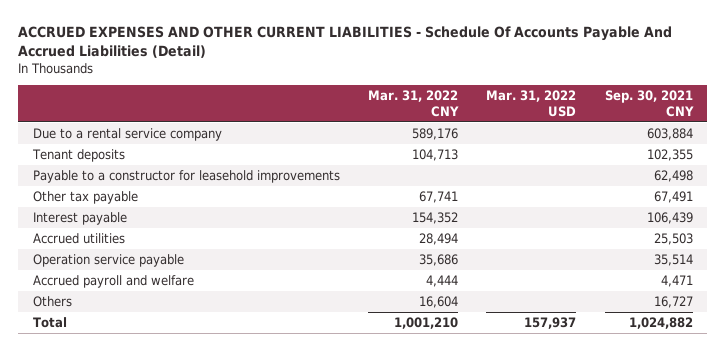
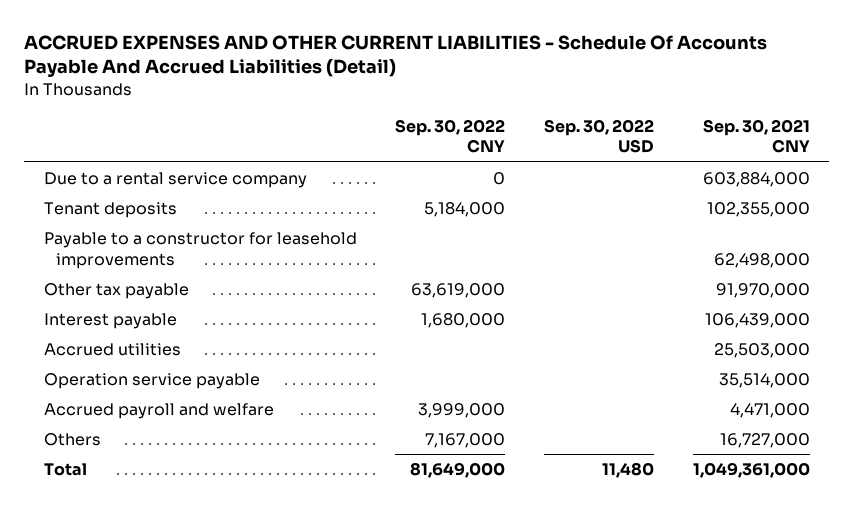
[367,90,459,117] Mar. 31, 2022 CNY -> none
[486,90,577,117] Mar. 31, 2022 USD -> none
none -> [395,118,506,154] Sep. 30, 2022 CNY
none -> [544,118,655,154] Sep. 30, 2022 USD
[646,128,693,141] 603,884 -> [702,172,810,188] 603,884,000
[646,149,693,162] 102,355 -> [706,202,810,218] 102,355,000
[653,170,693,183] 62,498 -> [713,252,810,268] 62,498,000
[653,191,693,204] 67,491 -> [715,283,810,299] 91,970,000
[646,212,693,225] 106,439 -> [704,313,810,329] 106,439,000
[653,233,693,246] 25,503 -> [713,343,810,359] 25,503,000
[653,254,693,267] 35,514 -> [718,373,810,389] 35,514,000
[660,275,693,288] 4,471 -> [729,403,810,419] 4,471,000
[653,296,693,309] 16,727 -> [719,433,810,449] 16,727,000
[628,317,693,330] 1,024,882 -> [692,462,810,479] 1,049,361,000

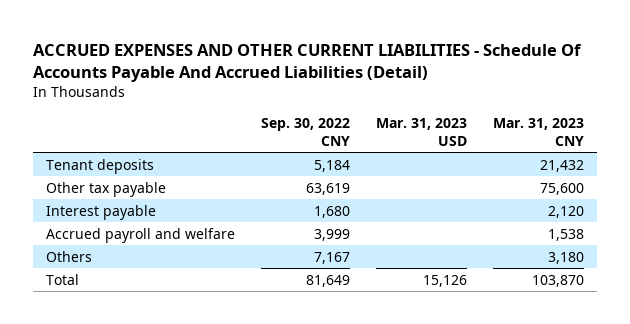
[544,118,655,154] Sep. 30, 2022 USD -> none
[702,118,810,154] Sep. 30, 2021 CNY -> none
none -> [375,117,467,146] Mar. 31, 2023 USD
none -> [492,117,584,146] Mar. 31, 2023 CNY
[43,172,307,189] Due to a rental service company -> none
[43,232,357,269] Payable to a constructor for leasehold improvements -> none
[43,343,181,357] Accrued utilities -> none
[43,373,260,390] Operation service payable -> none
[424,202,506,218] 5,184,000 -> [314,159,351,172] 5,184
[411,283,506,299] 63,619,000 -> [306,182,351,195] 63,619
[421,313,506,329] 1,680,000 -> [314,205,351,218] 1,680
[418,403,506,419] 3,999,000 -> [314,228,351,241] 3,999
[425,433,506,449] 7,167,000 -> [314,251,351,264] 7,167
[410,462,506,479] 81,649,000 -> [306,274,351,287] 81,649

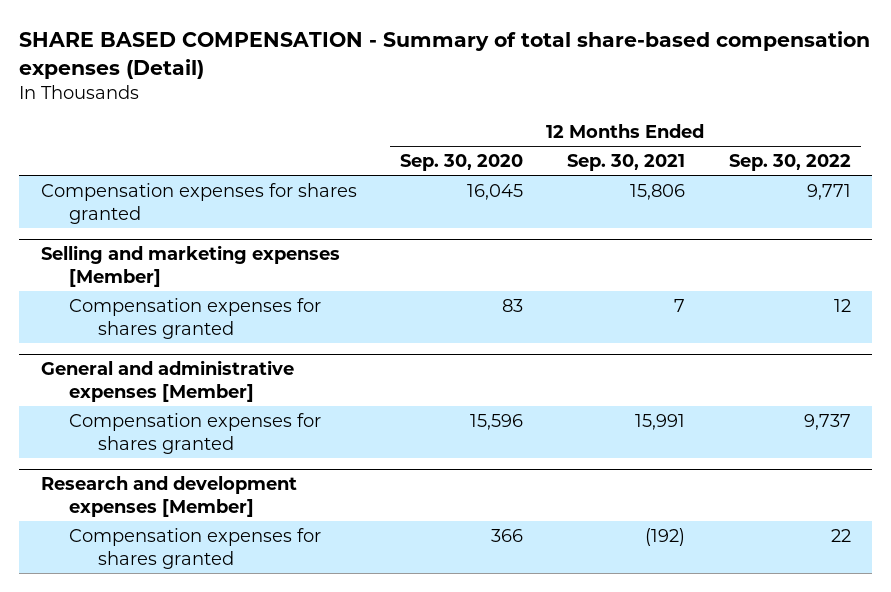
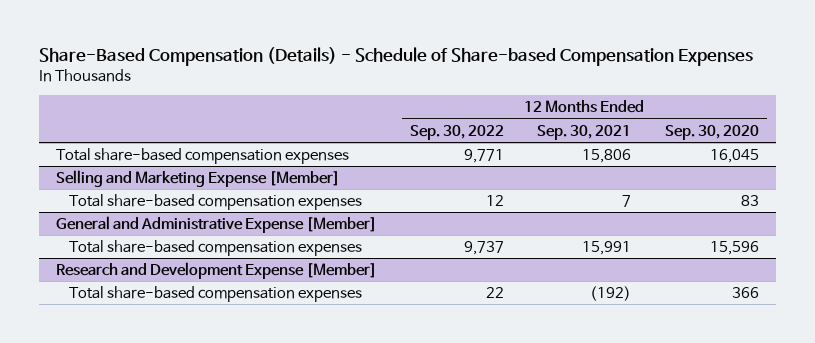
[19,31,871,80] SHARE BASED COMPENSATION - Summary of total share-based compensation expenses (Detail) -> [38,47,753,67] Share-Based Compensation (Details) - Schedule of Share-based Compensation Expenses
[40,182,357,224] Compensation expenses for shares granted -> [55,147,349,164] Total share-based compensation expenses
[40,245,340,288] Selling and marketing expenses [Member] -> [55,169,340,187] Selling and Marketing Expense [Member]
[69,297,322,339] Compensation expenses for shares granted -> [69,193,363,210] Total share-based compensation expenses
[40,360,294,403] General and administrative expenses [Member] -> [55,215,377,233] General and Administrative Expense [Member]
[69,412,322,454] Compensation expenses for shares granted -> [69,239,363,256] Total share-based compensation expenses
[40,476,297,518] Research and development expenses [Member] -> [55,261,377,279] Research and Development Expense [Member]
[69,527,322,569] Compensation expenses for shares granted -> [69,285,363,302] Total share-based compensation expenses

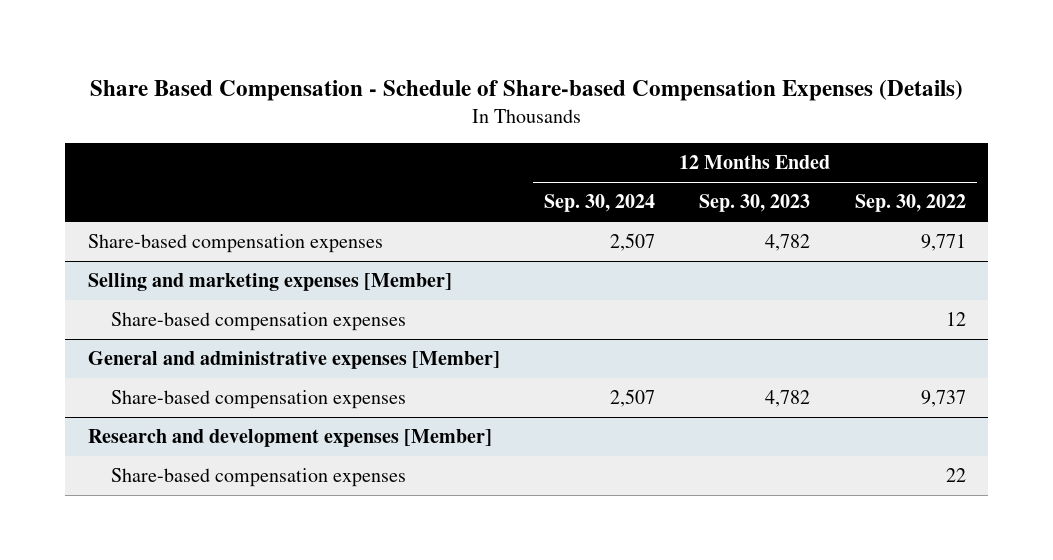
[38,47,753,67] Share-Based Compensation (Details) - Schedule of Share-based Compensation Expenses -> [89,80,963,102] Share Based Compensation - Schedule of Share-based Compensation Expenses (Details)
[537,124,632,140] Sep. 30, 2021 -> none
[664,124,759,140] Sep. 30, 2020 -> none
none -> [543,194,655,213] Sep. 30, 2024
none -> [699,194,811,213] Sep. 30, 2023
[55,147,349,164] Total share-based compensation expenses -> [87,234,383,254] Share-based compensation expenses
[55,169,340,187] Selling and Marketing Expense [Member] -> [87,273,452,292] Selling and marketing expenses [Member]
[69,193,363,210] Total share-based compensation expenses -> [111,312,407,332] Share-based compensation expenses
[55,215,377,233] General and Administrative Expense [Member] -> [87,351,500,370] General and administrative expenses [Member]
[69,239,363,256] Total share-based compensation expenses -> [111,390,407,410] Share-based compensation expenses
[55,261,377,279] Research and Development Expense [Member] -> [87,429,492,448] Research and development expenses [Member]
[69,285,363,302] Total share-based compensation expenses -> [111,468,407,488] Share-based compensation expenses

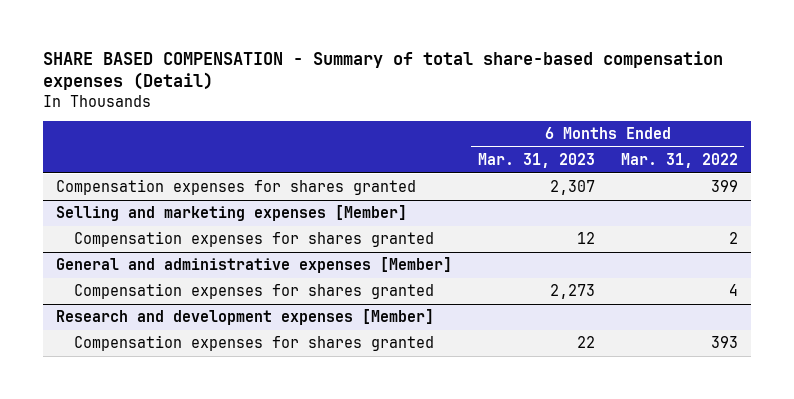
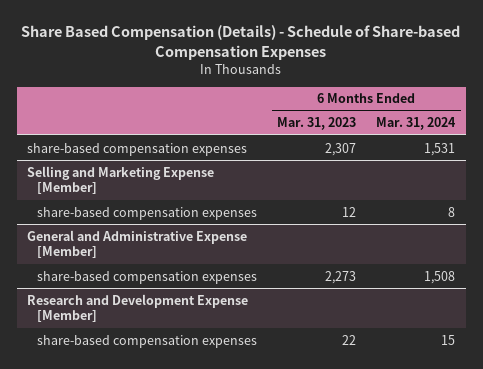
[42,50,723,91] SHARE BASED COMPENSATION - Summary of total share-based compensation expenses (Detail) -> [21,24,461,60] Share Based Compensation (Details) - Schedule of Share-based Compensation Expenses
[620,153,738,169] Mar. 31, 2022 -> none
none -> [376,117,457,131] Mar. 31, 2024
[55,179,416,196] Compensation expenses for shares granted -> [27,142,248,156] share-based compensation expenses
[55,205,407,222] Selling and marketing expenses [Member] -> [27,165,215,195] Selling and Marketing Expense [Member]
[73,231,434,248] Compensation expenses for shares granted -> [37,206,258,220] share-based compensation expenses
[55,257,452,274] General and administrative expenses [Member] -> [27,229,248,259] General and Administrative Expense [Member]
[73,283,434,300] Compensation expenses for shares granted -> [37,270,258,284] share-based compensation expenses
[55,309,434,326] Research and development expenses [Member] -> [27,293,249,323] Research and Development Expense [Member]
[73,335,434,352] Compensation expenses for shares granted -> [37,334,258,348] share-based compensation expenses

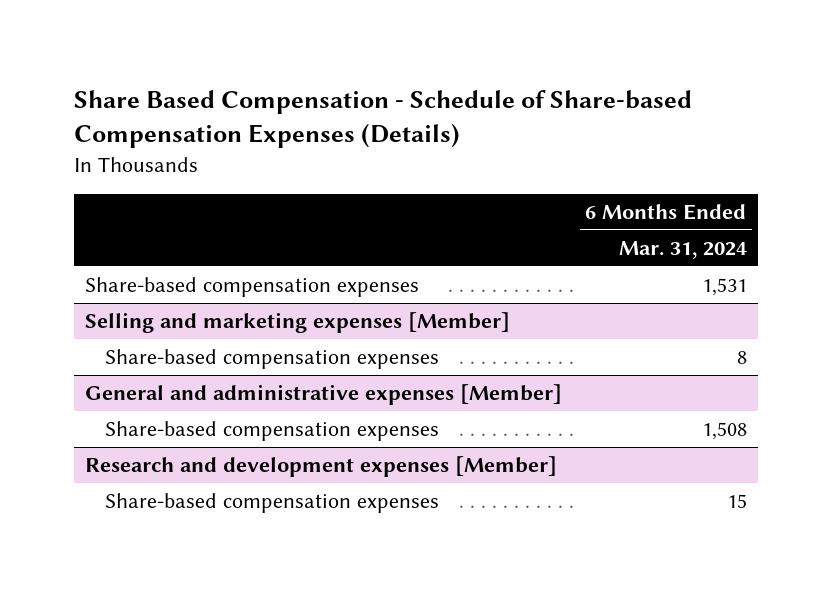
[21,24,461,60] Share Based Compensation (Details) - Schedule of Share-based Compensation Expenses -> [73,90,692,149] Share Based Compensation - Schedule of Share-based Compensation Expenses (Details)
[277,117,357,131] Mar. 31, 2023 -> none
[27,142,248,156] share-based compensation expenses -> [85,277,420,298] Share-based compensation expenses
[27,165,215,195] Selling and Marketing Expense [Member] -> [85,312,511,334] Selling and marketing expenses [Member]
[37,206,258,220] share-based compensation expenses -> [104,349,439,370] Share-based compensation expenses
[27,229,248,259] General and Administrative Expense [Member] -> [85,384,563,406] General and administrative expenses [Member]
[37,270,258,284] share-based compensation expenses -> [104,421,439,442] Share-based compensation expenses
[27,293,249,323] Research and Development Expense [Member] -> [85,456,558,478] Research and development expenses [Member]
[37,334,258,348] share-based compensation expenses -> [104,493,439,514] Share-based compensation expenses

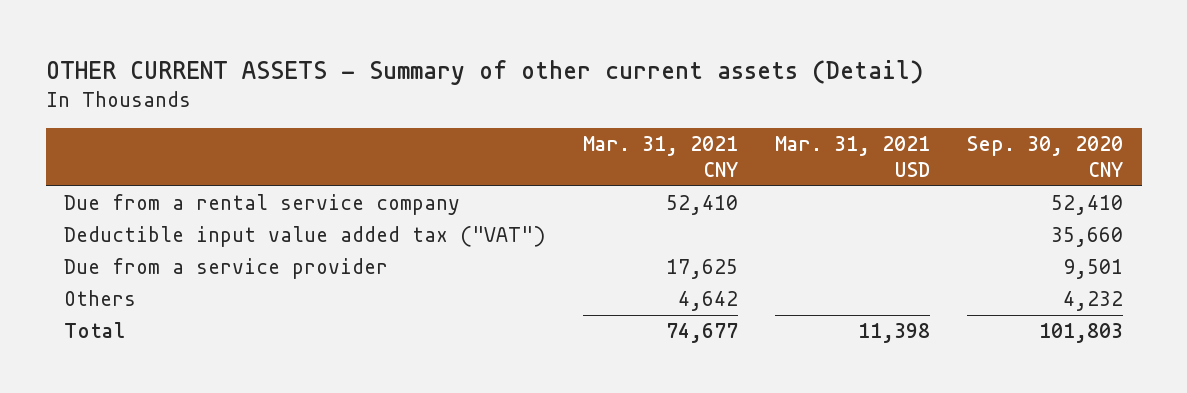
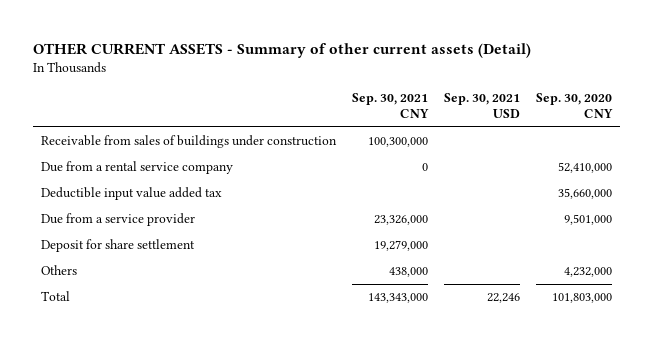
[583,136,739,177] Mar. 31, 2021 CNY -> none
[775,136,931,177] Mar. 31, 2021 USD -> none
none -> [352,93,430,119] Sep. 30, 2021 CNY
none -> [444,93,521,119] Sep. 30, 2021 USD
none -> [41,135,338,149] Receivable from sales of buildings under construction
[1051,195,1124,216] 52,410 -> [558,162,613,174] 52,410,000
[64,226,547,248] Deductible input value added tax ("VAT") -> [41,187,223,201] Deductible input value added tax
[1051,227,1124,248] 35,660 -> [558,188,613,200] 35,660,000
[1063,259,1124,280] 9,501 -> [564,214,613,226] 9,501,000
none -> [41,239,196,253] Deposit for share settlement
[1063,291,1124,312] 4,232 -> [564,267,613,278] 4,232,000
[1039,323,1124,344] 101,803 -> [552,293,613,304] 101,803,000

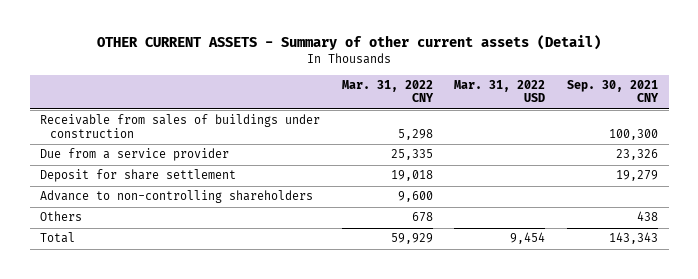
[444,93,521,119] Sep. 30, 2021 USD -> none
[536,93,614,119] Sep. 30, 2020 CNY -> none
none -> [341,80,434,103] Mar. 31, 2022 CNY
none -> [454,80,546,103] Mar. 31, 2022 USD
[41,161,234,175] Due from a rental service company -> none
[41,187,223,201] Deductible input value added tax -> none
[368,137,429,148] 100,300,000 -> [608,128,658,140] 100,300
[374,215,429,226] 23,326,000 -> [615,149,658,161] 23,326
[374,240,429,252] 19,279,000 -> [615,170,658,182] 19,279
none -> [40,190,314,204] Advance to non-controlling shareholders
[389,267,429,278] 438,000 -> [636,211,658,222] 438
[368,293,429,304] 143,343,000 -> [608,232,658,245] 143,343

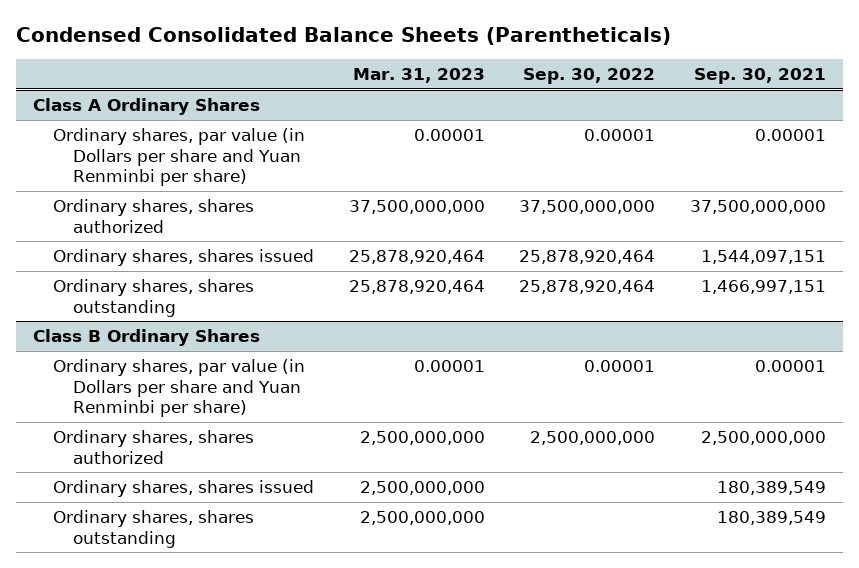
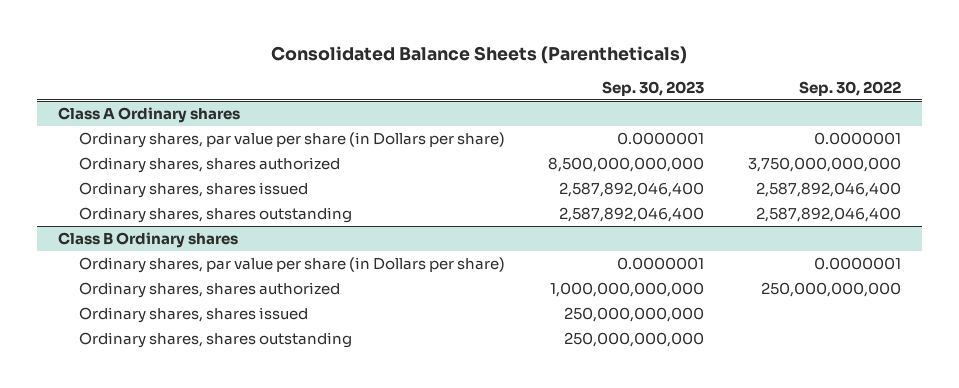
[16,27,672,46] Condensed Consolidated Balance Sheets (Parentheticals) -> [271,45,688,64] Consolidated Balance Sheets (Parentheticals)
[352,68,485,84] Mar. 31, 2023 -> none
[694,68,827,85] Sep. 30, 2021 -> none
none -> [602,80,705,96] Sep. 30, 2023
[33,98,261,116] Class A Ordinary Shares -> [58,106,241,123] Class A Ordinary shares
[53,128,306,187] Ordinary shares, par value (in Dollars per share and Yuan Renminbi per share) -> [79,131,506,148] Ordinary shares, par value per share (in Dollars per share)
[584,129,656,142] 0.00001 -> [813,131,901,145] 0.0000001
[519,200,656,215] 37,500,000,000 -> [747,156,901,172] 3,750,000,000,000
[519,250,656,265] 25,878,920,464 -> [755,181,901,197] 2,587,892,046,400
[519,280,656,295] 25,878,920,464 -> [755,206,901,222] 2,587,892,046,400
[33,329,261,347] Class B Ordinary Shares -> [58,231,239,248] Class B Ordinary shares
[53,359,306,418] Ordinary shares, par value (in Dollars per share and Yuan Renminbi per share) -> [79,256,506,273] Ordinary shares, par value per share (in Dollars per share)
[584,360,656,373] 0.00001 -> [813,256,901,270] 0.0000001
[530,431,656,446] 2,500,000,000 -> [760,281,901,297] 250,000,000,000

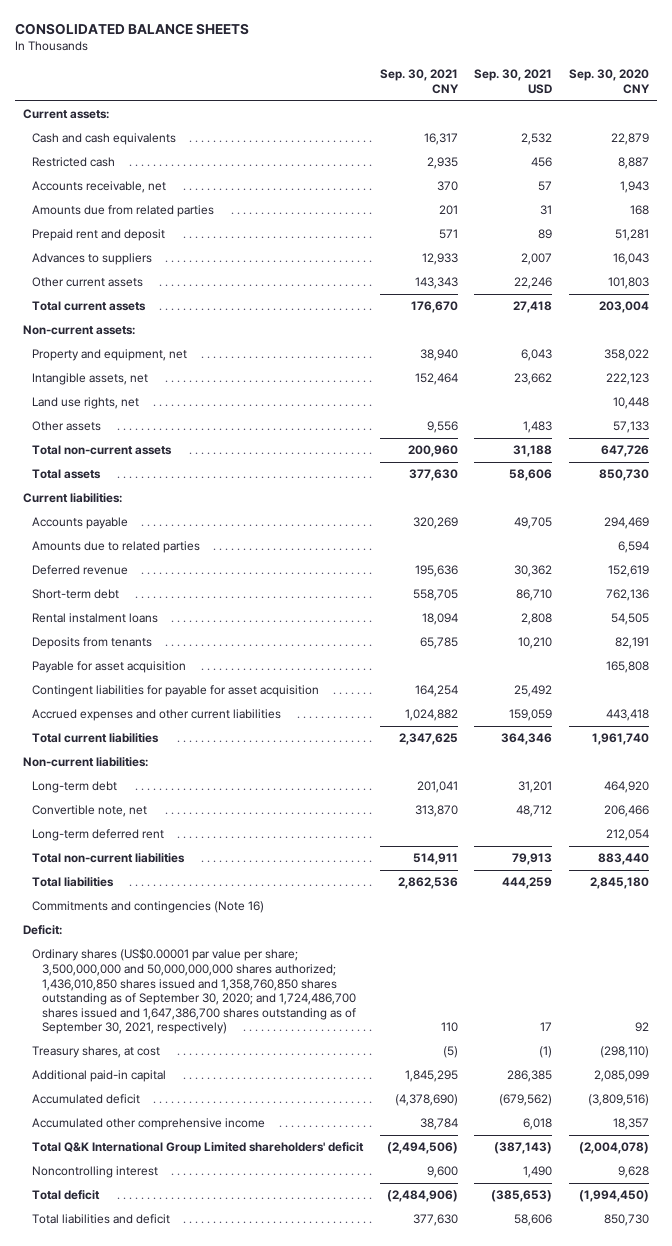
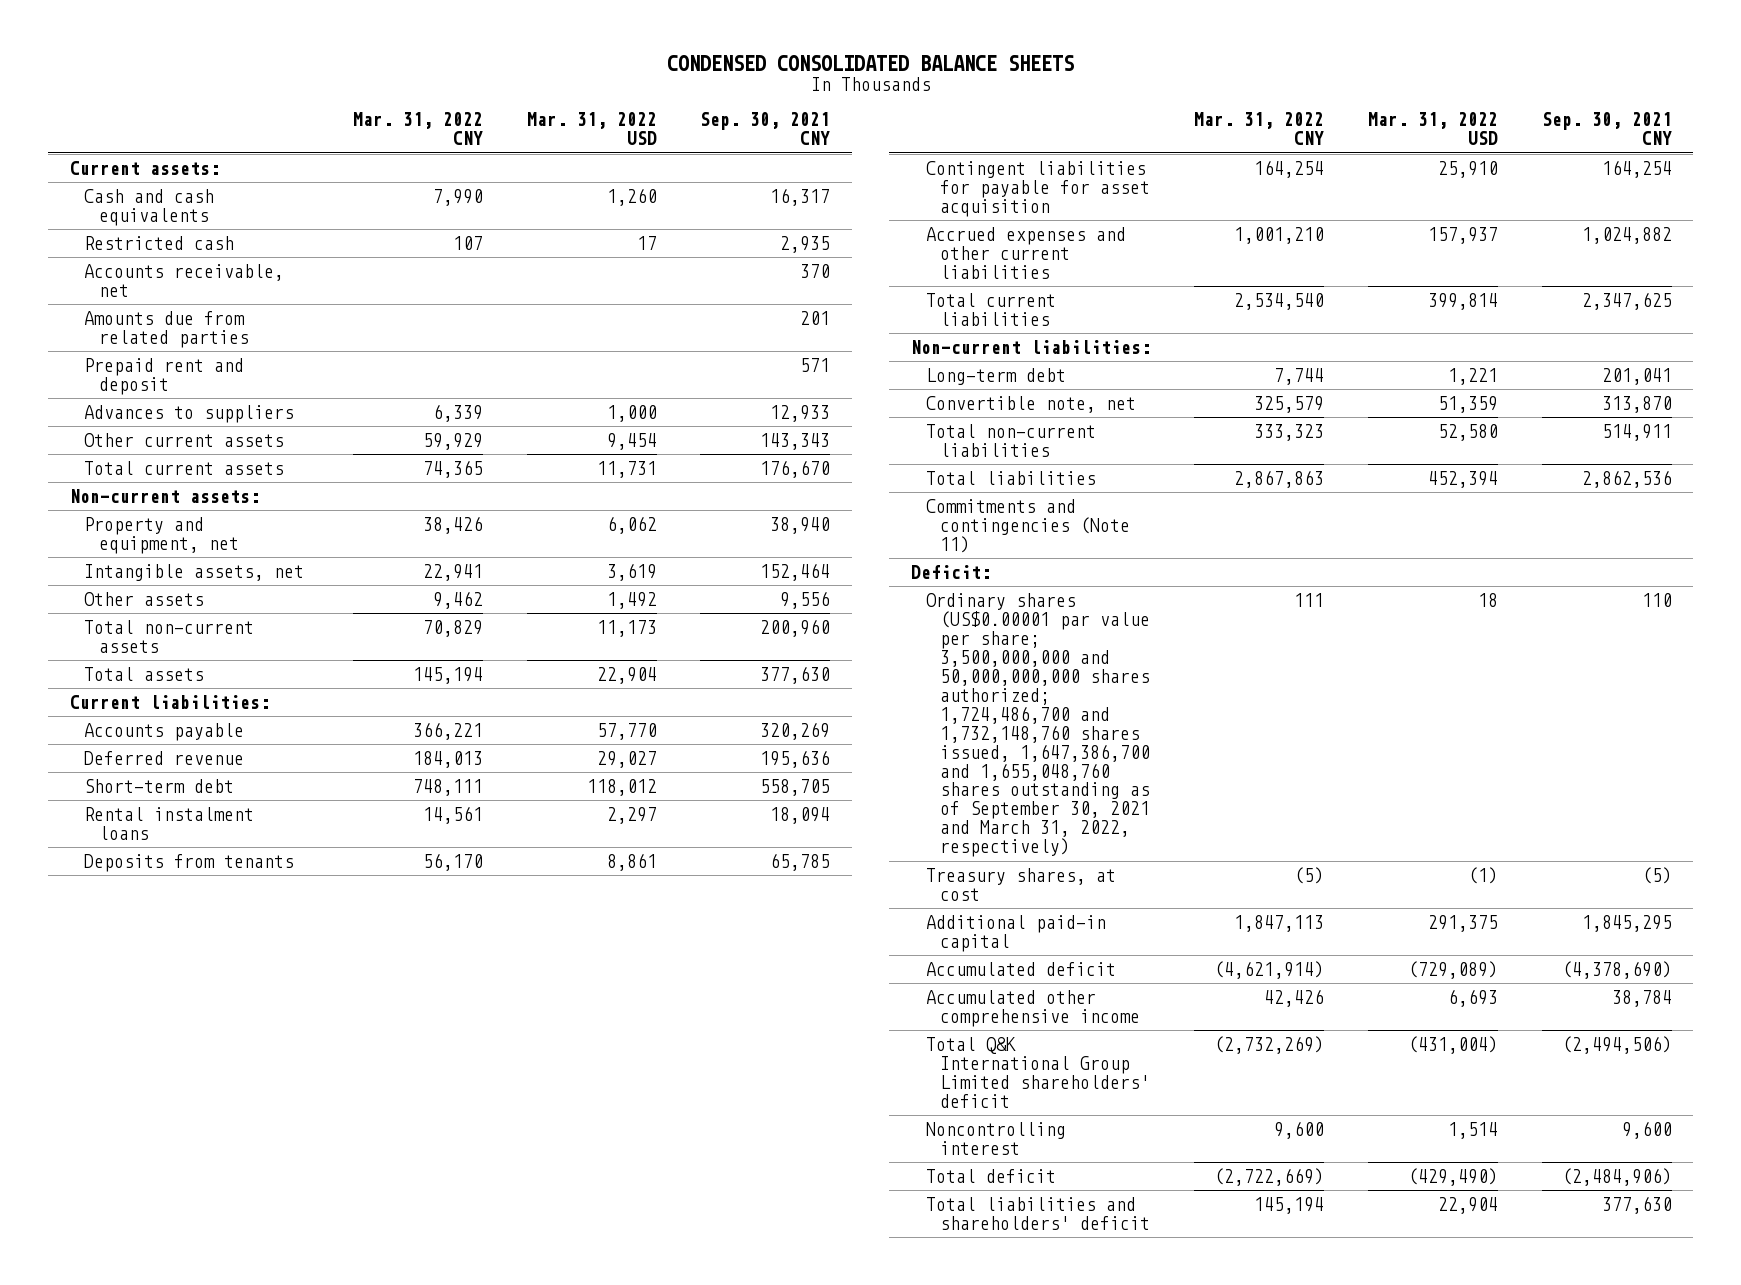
[14,22,249,35] CONSOLIDATED BALANCE SHEETS -> [666,54,1074,71] CONDENSED CONSOLIDATED BALANCE SHEETS
[474,69,553,95] Sep. 30, 2021 USD -> none
[568,69,650,95] Sep. 30, 2020 CNY -> none
none -> [353,112,484,146] Mar. 31, 2022 CNY
none -> [526,112,657,146] Mar. 31, 2022 USD
[32,397,140,410] Land use rights, net -> none
[32,541,201,554] Amounts due to related parties -> none
[32,661,187,674] Payable for asset acquisition -> none
[32,829,165,842] Long-term deferred rent -> none
[32,901,265,914] Commitments and contingencies (Note 16) -> [925,498,1131,553] Commitments and contingencies (Note 11)
[32,948,356,1035] Ordinary shares (US$0.00001 par value per share; 3,500,000,000 and 50,000,000,000 shares authorized; 1,436,010,850 shares issued and 1,358,760,850 shares outstanding as of September 30, 2020; and 1,724,486,700 shares issued and 1,647,386,700 shares outstanding as of September 30, 2021, respectively) -> [925,592,1151,858] Ordinary shares (US$0.00001 par value per share; 3,500,000,000 and 50,000,000,000 shares authorized; 1,724,486,700 and 1,732,148,760 shares issued, 1,647,386,700 and 1,655,048,760 shares outstanding as of September 30, 2021 and March 31, 2022, respectively)
[32,1214,171,1225] Total liabilities and deficit -> [925,1196,1151,1230] Total liabilities and shareholders' deficit

